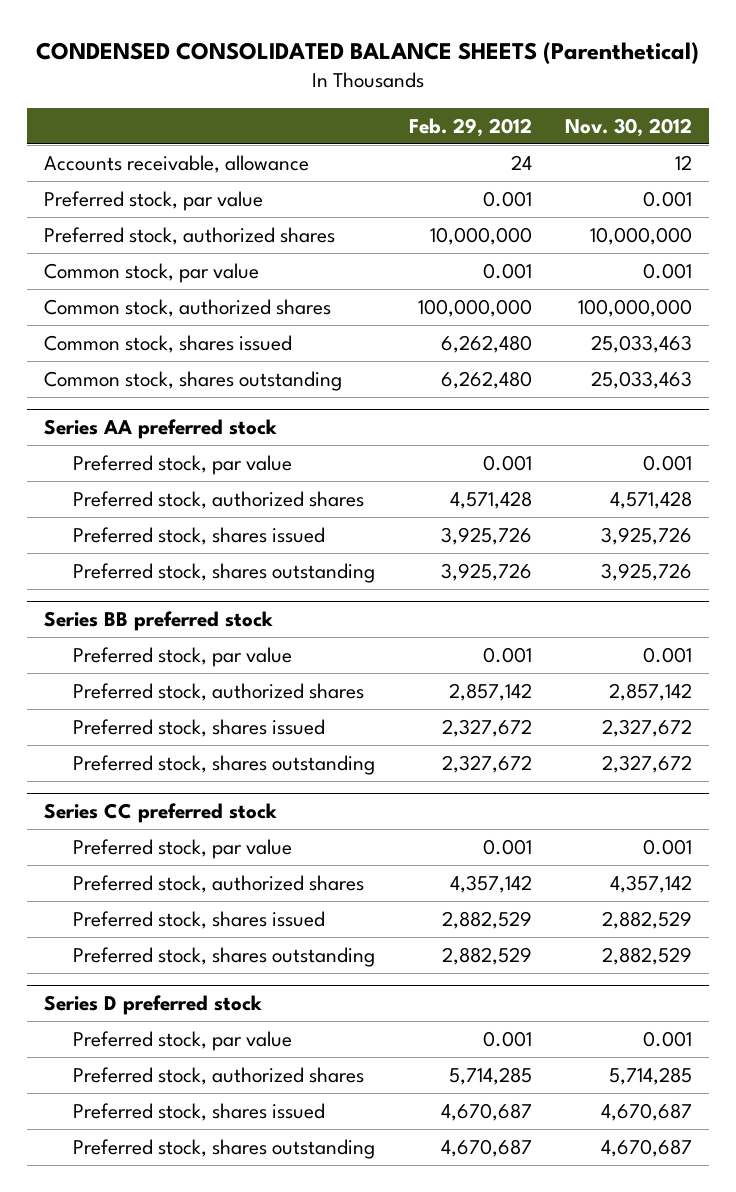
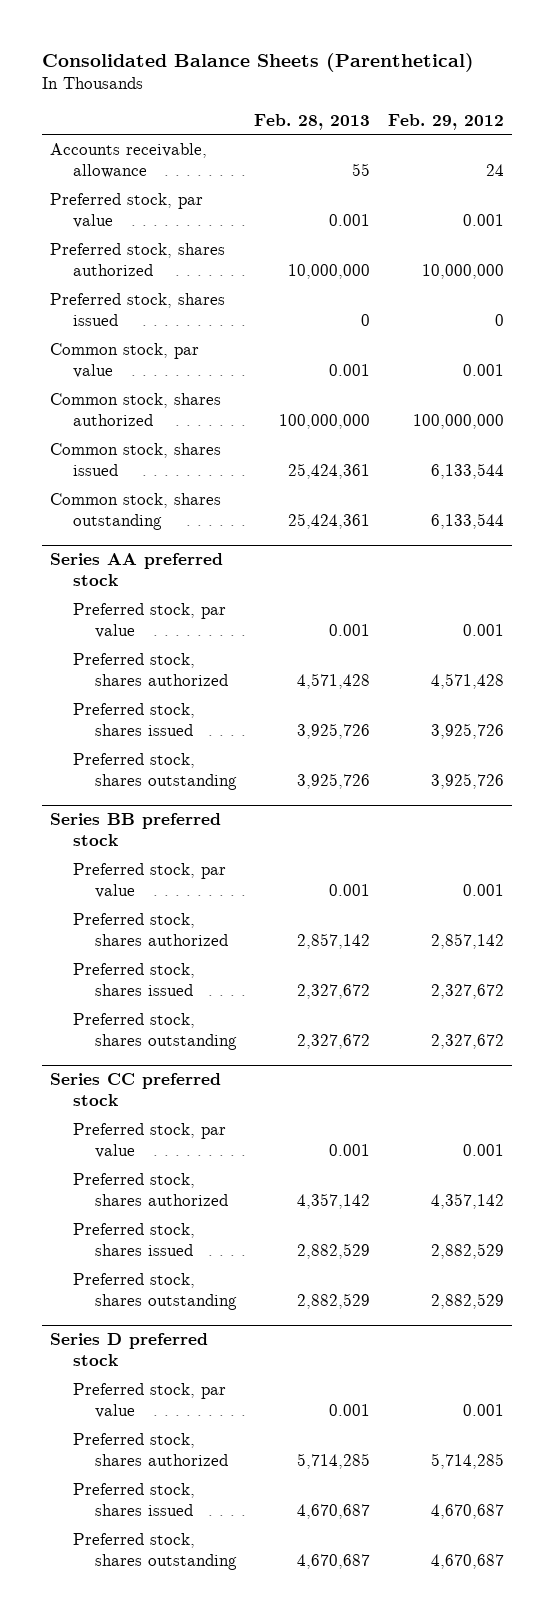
[35,42,699,65] CONDENSED CONSOLIDATED BALANCE SHEETS (Parenthetical) -> [41,53,474,73] Consolidated Balance Sheets (Parenthetical)
[565,118,693,138] Nov. 30, 2012 -> none
none -> [254,113,371,130] Feb. 28, 2013
[43,226,335,245] Preferred stock, authorized shares -> [50,243,226,276] Preferred stock, shares authorized
none -> [50,293,226,326] Preferred stock, shares issued
[43,298,331,317] Common stock, authorized shares -> [50,393,222,426] Common stock, shares authorized
[440,334,532,353] 6,262,480 -> [430,462,504,479] 6,133,544
[440,370,532,389] 6,262,480 -> [430,512,504,529] 6,133,544
[73,490,365,509] Preferred stock, authorized shares -> [72,653,229,686] Preferred stock, shares authorized
[73,682,365,701] Preferred stock, authorized shares -> [72,913,229,946] Preferred stock, shares authorized
[73,874,365,893] Preferred stock, authorized shares -> [72,1173,229,1206] Preferred stock, shares authorized
[73,1066,365,1085] Preferred stock, authorized shares -> [72,1433,229,1466] Preferred stock, shares authorized

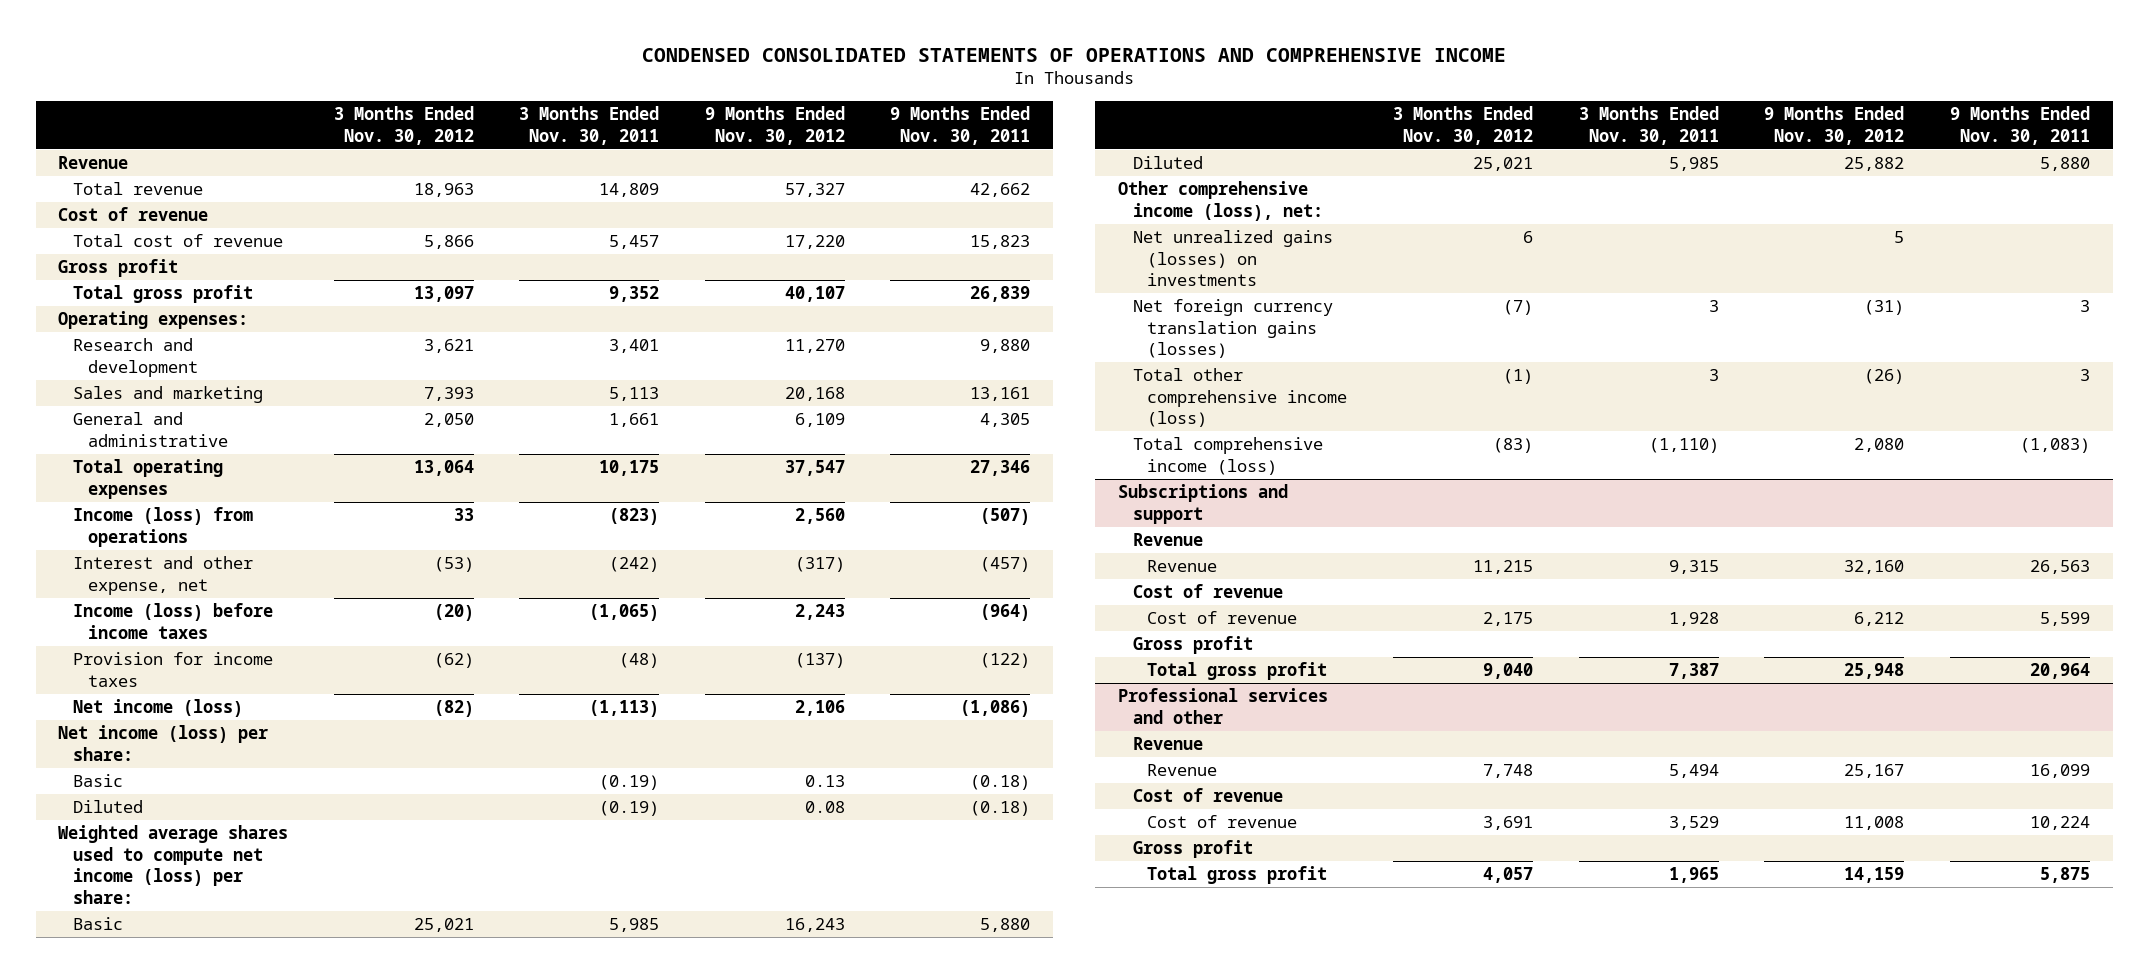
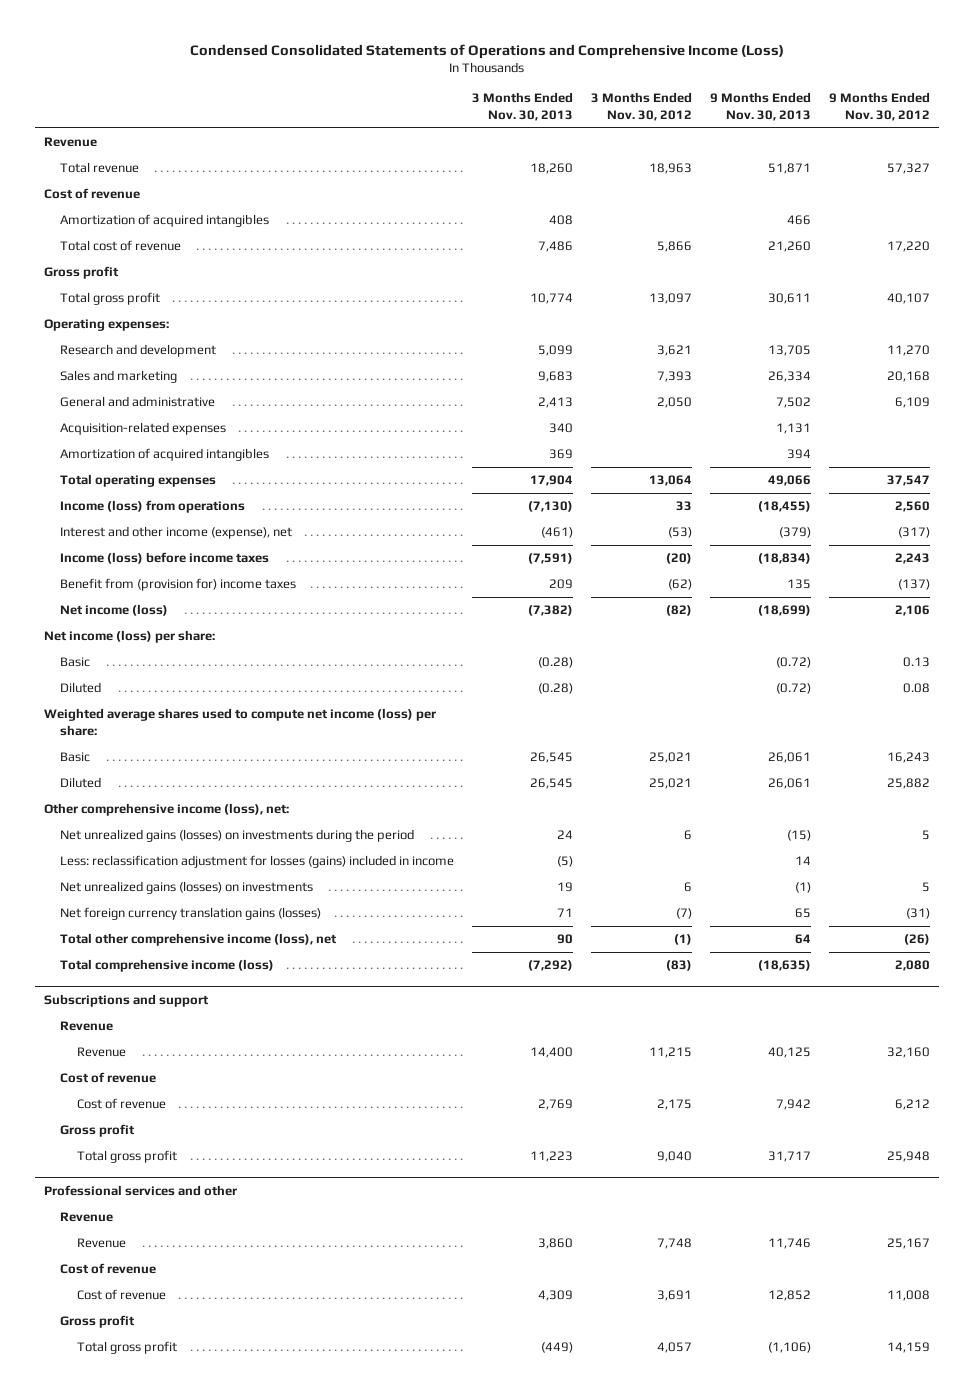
[642,47,1507,62] CONDENSED CONSOLIDATED STATEMENTS OF OPERATIONS AND COMPREHENSIVE INCOME -> [190,43,785,59] Condensed Consolidated Statements of Operations and Comprehensive Income (Loss)
[519,106,660,145] 3 Months Ended Nov. 30, 2011 -> none
[890,106,1031,145] 9 Months Ended Nov. 30, 2011 -> none
none -> [472,92,574,121] 3 Months Ended Nov. 30, 2013
none -> [710,92,812,121] 9 Months Ended Nov. 30, 2013
none -> [60,214,270,228] Amortization of acquired intangibles
none -> [60,422,227,436] Acquisition-related expenses
none -> [60,448,270,462] Amortization of acquired intangibles
[72,556,253,595] Interest and other expense, net -> [60,526,293,540] Interest and other income (expense), net
[72,652,273,687] Provision for income taxes -> [60,578,297,592] Benefit from (provision for) income taxes
none -> [60,829,415,843] Net unrealized gains (losses) on investments during the period
none -> [60,855,455,869] Less: reclassification adjustment for losses (gains) included in income
[1132,368,1348,428] Total other comprehensive income (loss) -> [60,933,338,947] Total other comprehensive income (loss), net

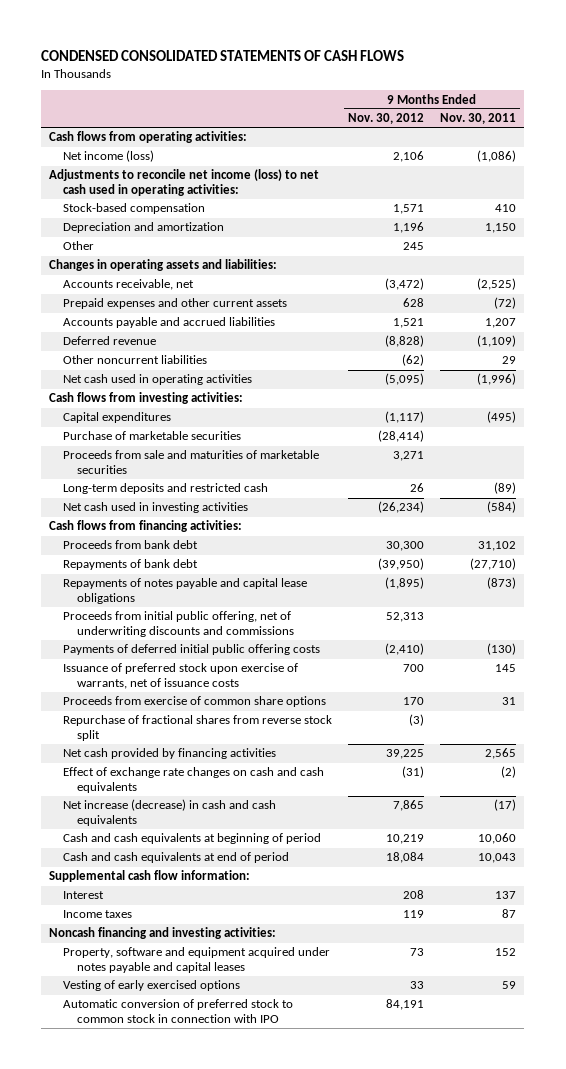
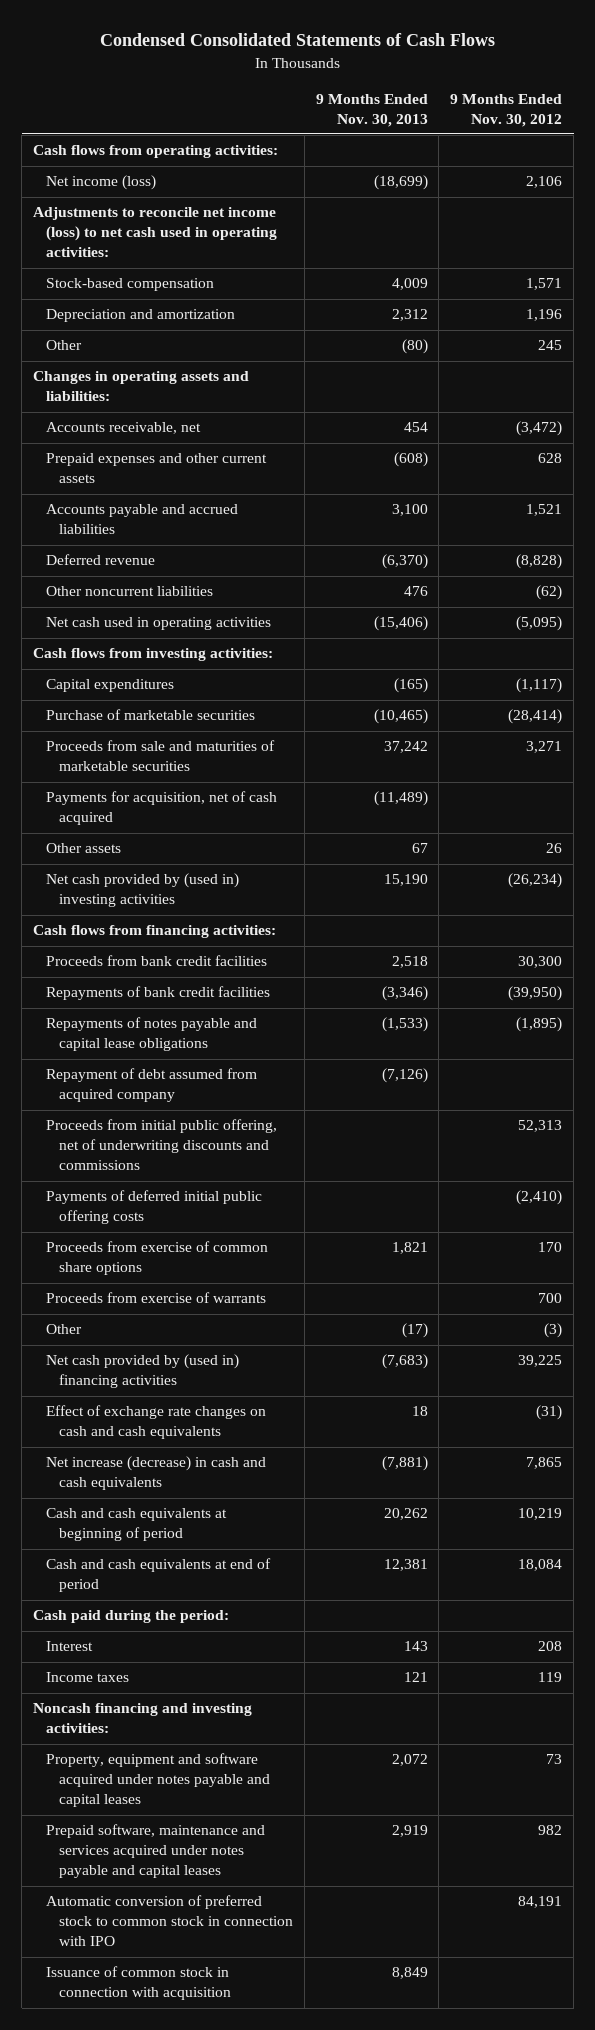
[41,49,405,61] CONDENSED CONSOLIDATED STATEMENTS OF CASH FLOWS -> [99,33,495,47] Condensed Consolidated Statements of Cash Flows
[440,113,517,125] Nov. 30, 2011 -> none
none -> [315,93,428,127] 9 Months Ended Nov. 30, 2013
none -> [46,791,278,826] Payments for acquisition, net of cash acquired
[63,483,269,495] Long-term deposits and restricted cash -> [46,843,122,854] Other assets
[63,502,249,514] Net cash used in investing activities -> [46,873,240,908] Net cash provided by (used in) investing activities
[63,540,199,550] Proceeds from bank debt -> [46,955,268,967] Proceeds from bank credit facilities
[63,559,199,571] Repayments of bank debt -> [46,986,271,1001] Repayments of bank credit facilities
none -> [46,1068,258,1103] Repayment of debt assumed from acquired company
[63,663,299,690] Issuance of preferred stock upon exercise of warrants, net of issuance costs -> none
none -> [46,1292,267,1304] Proceeds from exercise of warrants
[63,715,333,742] Repurchase of fractional shares from reverse stock split -> [46,1324,83,1335] Other
[63,748,277,760] Net cash provided by financing activities -> [46,1354,240,1389] Net cash provided by (used in) financing activities
[49,870,251,883] Supplemental cash flow information: -> none
none -> [33,1610,230,1624] Cash paid during the period:
[63,980,241,992] Vesting of early exercised options -> none
[63,947,331,974] Property, software and equipment acquired under notes payable and capital leases -> [46,1753,270,1808] Property, equipment and software acquired under notes payable and capital leases
none -> [46,1824,266,1879] Prepaid software, maintenance and services acquired under notes payable and capital leases
none -> [46,1966,231,2001] Issuance of common stock in connection with acquisition

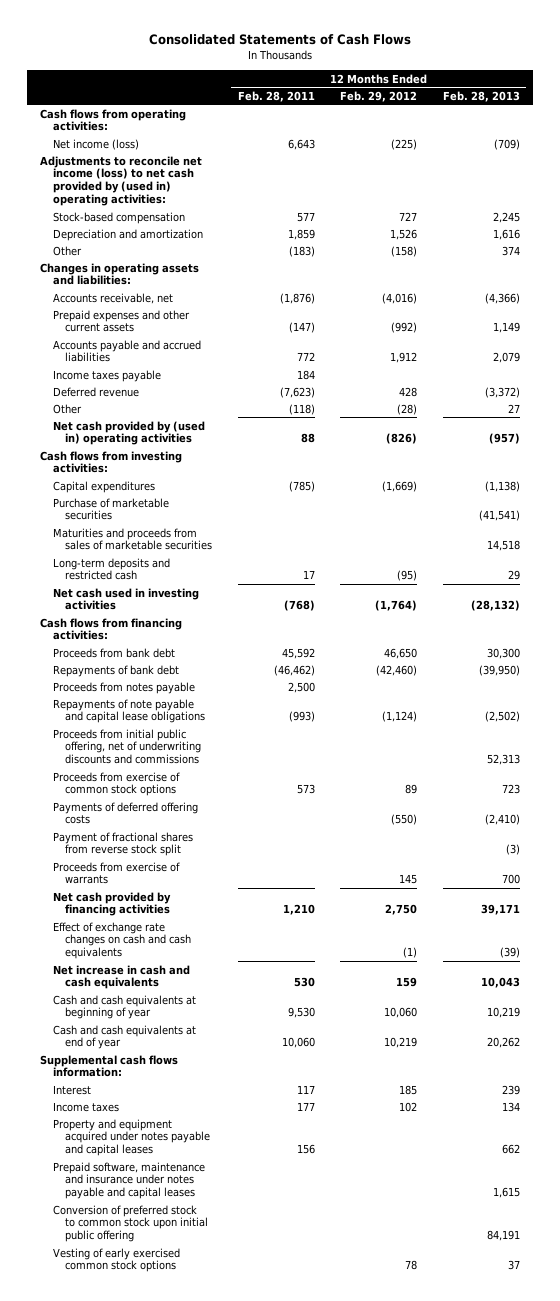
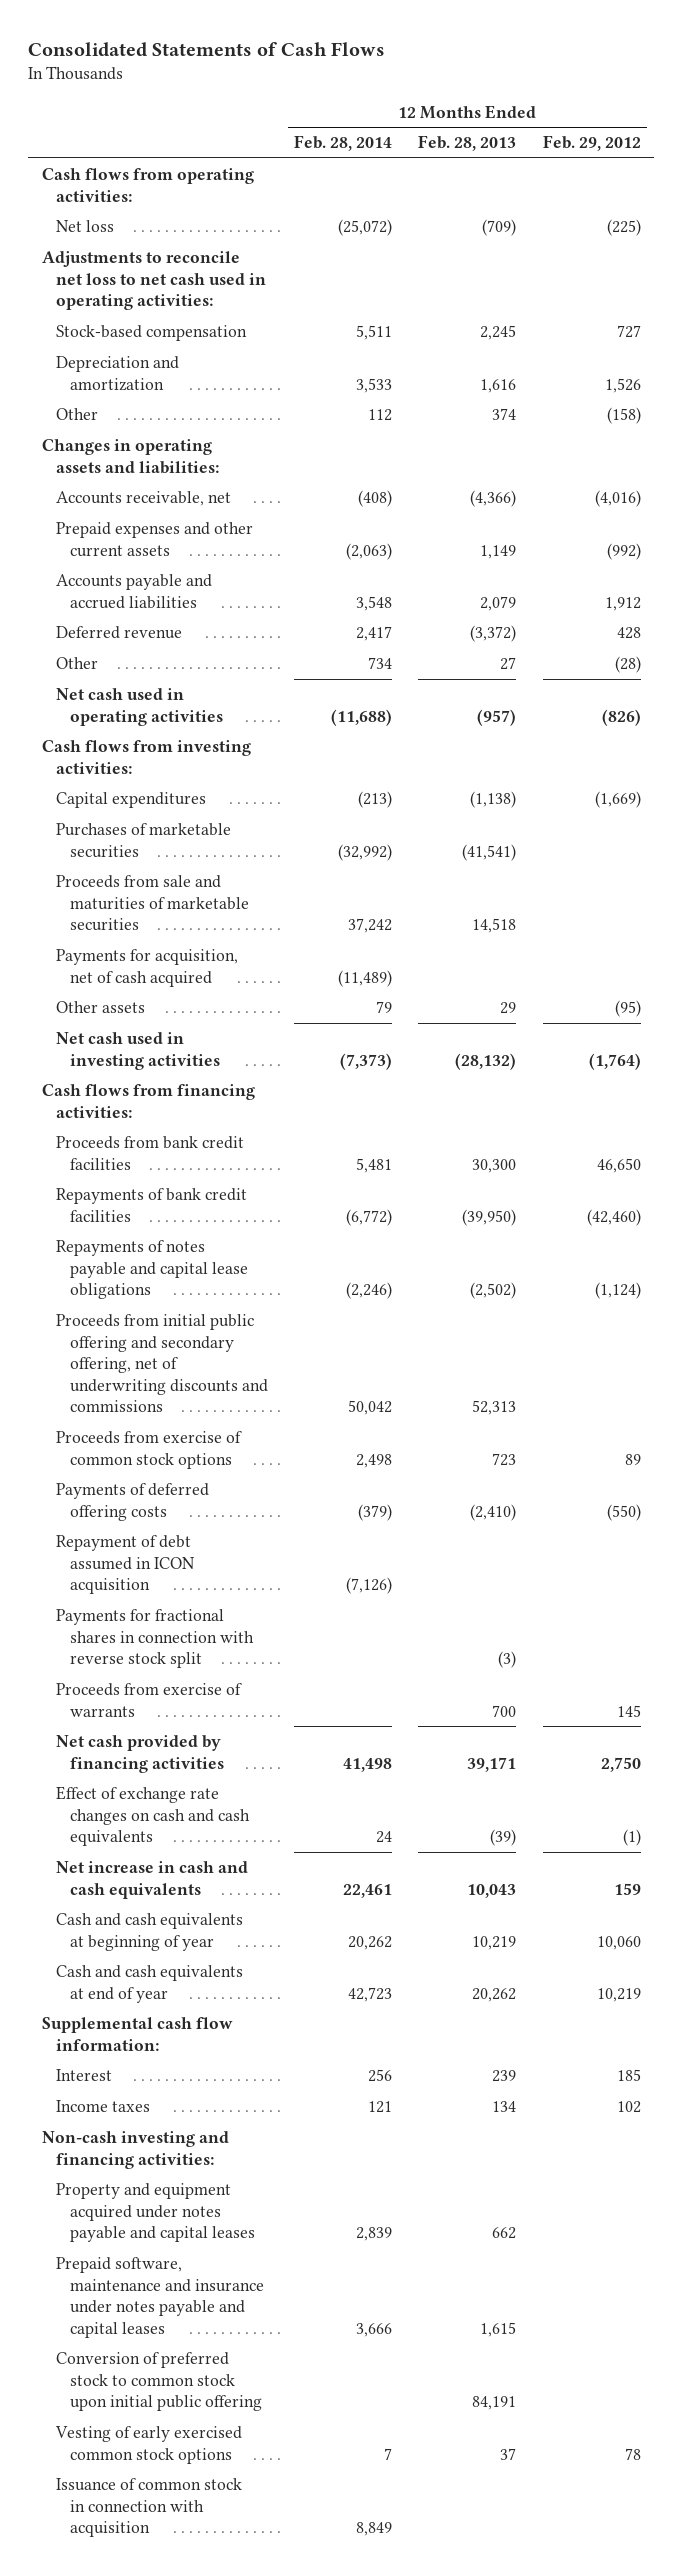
[237,90,315,102] Feb. 28, 2011 -> none
none -> [294,135,393,152] Feb. 28, 2014
[52,138,139,150] Net income (loss) -> [55,219,114,232] Net loss
[40,155,203,207] Adjustments to reconcile net income (loss) to net cash provided by (used in) operating activities: -> [41,250,266,311] Adjustments to reconcile net loss to net cash used in operating activities:
[52,369,161,382] Income taxes payable -> none
[52,420,205,446] Net cash provided by (used in) operating activities -> [55,687,223,726] Net cash used in operating activities
[52,497,169,521] Purchase of marketable securities -> [55,822,231,858] Purchases of marketable securities
[52,527,212,551] Maturities and proceeds from sales of marketable securities -> [55,874,249,932] Proceeds from sale and maturities of marketable securities
none -> [55,948,238,987] Payments for acquisition, net of cash acquired
[52,557,170,581] Long-term deposits and restricted cash -> [55,1000,145,1013] Other assets
[52,681,195,694] Proceeds from notes payable -> none
[52,647,175,658] Proceeds from bank debt -> [55,1135,244,1170] Proceeds from bank credit facilities
[52,664,179,677] Repayments of bank debt -> [55,1187,247,1222] Repayments of bank credit facilities
[52,698,205,724] Repayments of note payable and capital lease obligations -> [55,1239,248,1300] Repayments of notes payable and capital lease obligations
[52,728,201,765] Proceeds from initial public offering, net of underwriting discounts and commissions -> [55,1313,268,1413] Proceeds from initial public offering and secondary offering, net of underwriting discounts and commissions
none -> [55,1534,195,1595] Repayment of debt assumed in ICON acquisition
[52,831,193,857] Payment of fractional shares from reverse stock split -> [55,1608,254,1669] Payments for fractional shares in connection with reverse stock split
[40,1054,179,1078] Supplemental cash flows information: -> [41,2016,233,2051] Supplemental cash flow information:
none -> [41,2130,229,2169] Non-cash investing and financing activities:
none -> [55,2477,242,2538] Issuance of common stock in connection with acquisition

